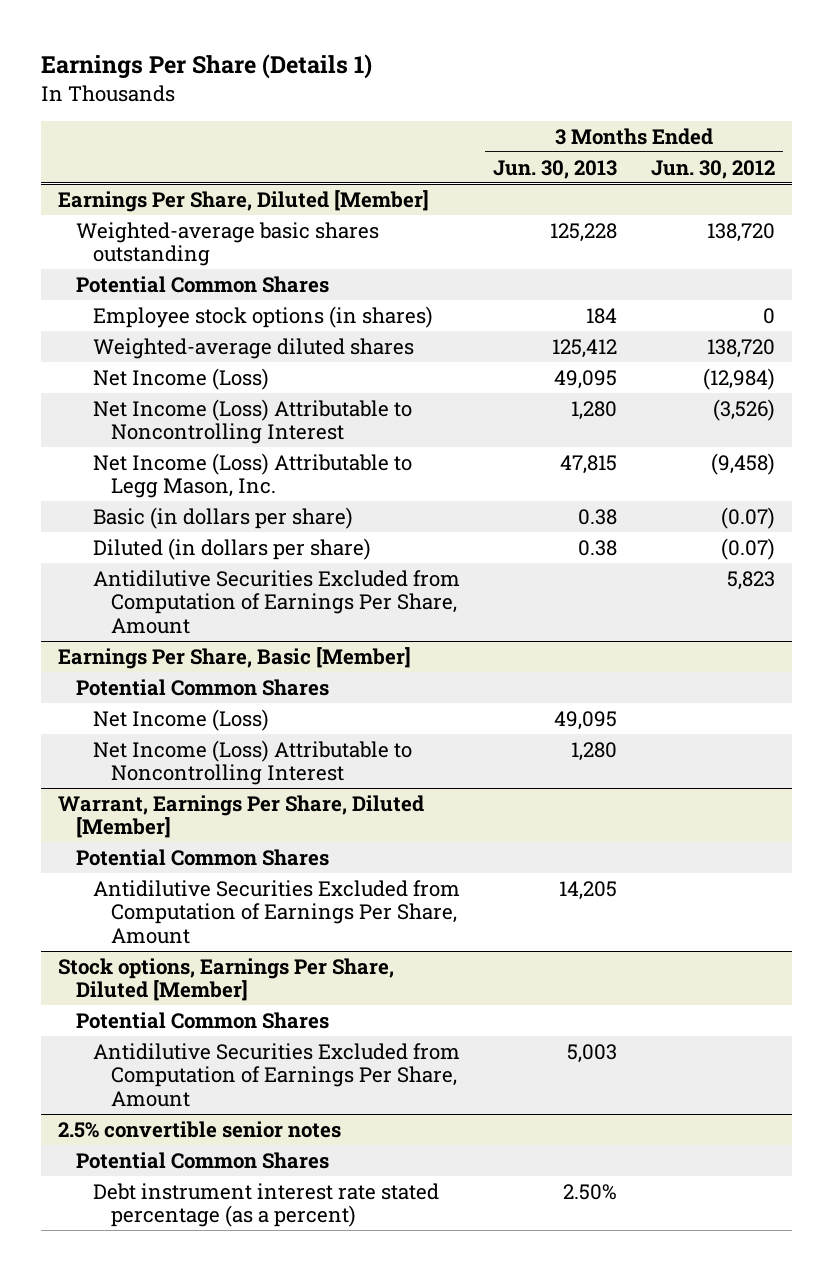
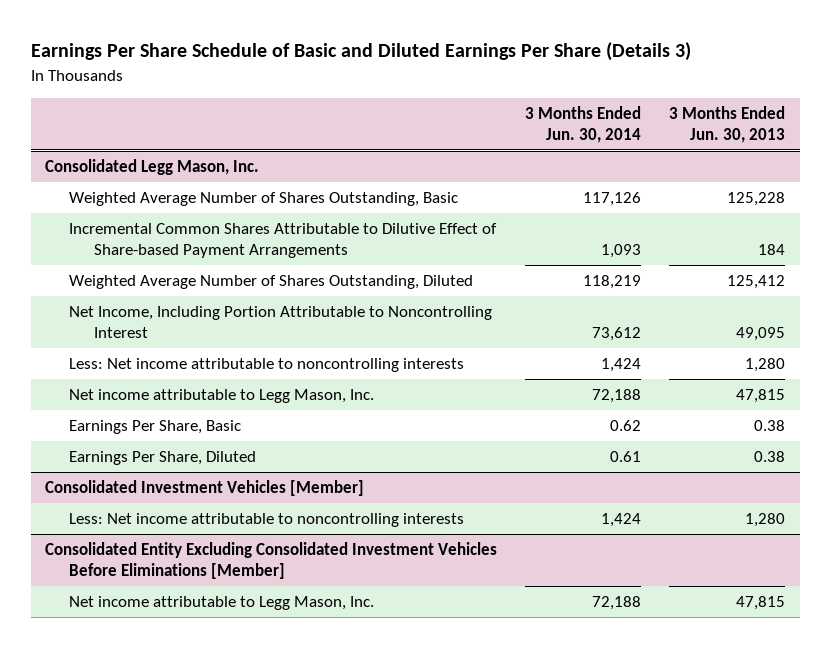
[41,54,373,80] Earnings Per Share (Details 1) -> [30,42,691,62] Earnings Per Share Schedule of Basic and Diluted Earnings Per Share (Details 3)
[650,159,775,179] Jun. 30, 2012 -> none
none -> [525,105,642,144] 3 Months Ended Jun. 30, 2014
[58,189,430,212] Earnings Per Share, Diluted [Member] -> none
[75,275,329,293] Potential Common Shares -> none
[93,569,461,635] Antidilutive Securities Excluded from Computation of Earnings Per Share, Amount -> none
[58,646,412,669] Earnings Per Share, Basic [Member] -> none
[75,678,329,696] Potential Common Shares -> none
[93,708,270,731] Net Income (Loss) -> none
[58,794,425,839] Warrant, Earnings Per Share, Diluted [Member] -> none
[75,848,329,866] Potential Common Shares -> none
[93,879,461,945] Antidilutive Securities Excluded from Computation of Earnings Per Share, Amount -> none
[58,957,395,1002] Stock options, Earnings Per Share, Diluted [Member] -> none
[75,1011,329,1029] Potential Common Shares -> none
[93,1042,461,1108] Antidilutive Securities Excluded from Computation of Earnings Per Share, Amount -> none
[58,1120,342,1138] 2.5% convertible senior notes -> none
[75,1151,329,1169] Potential Common Shares -> none
[93,1182,440,1228] Debt instrument interest rate stated percentage (as a percent) -> none
none -> [44,158,259,175] Consolidated Legg Mason, Inc.
[75,221,379,267] Weighted-average basic shares outstanding -> [69,191,459,206] Weighted Average Number of Shares Outstanding, Basic
[93,305,434,328] Employee stock options (in shares) -> [69,222,498,259] Incremental Common Shares Attributable to Dilutive Effect of Share-based Payment Arrangements
[93,337,415,359] Weighted-average diluted shares -> [69,274,474,289] Weighted Average Number of Shares Outstanding, Diluted
[93,367,270,390] Net Income (Loss) -> [69,305,493,339] Net Income, Including Portion Attributable to Noncontrolling Interest
[93,398,413,445] Net Income (Loss) Attributable to Noncontrolling Interest -> [69,357,465,372] Less: Net income attributable to noncontrolling interests
[93,452,413,499] Net Income (Loss) Attributable to Legg Mason, Inc. -> [69,388,375,403] Net income attributable to Legg Mason, Inc.
[93,506,354,529] Basic (in dollars per share) -> [69,419,242,434] Earnings Per Share, Basic
[93,537,372,560] Diluted (in dollars per share) -> [69,450,257,465] Earnings Per Share, Diluted
none -> [44,479,364,496] Consolidated Investment Vehicles [Member]
[93,739,413,786] Net Income (Loss) Attributable to Noncontrolling Interest -> [69,512,465,527] Less: Net income attributable to noncontrolling interests
none -> [44,541,497,580] Consolidated Entity Excluding Consolidated Investment Vehicles Before Eliminations [Member]
none -> [69,595,375,610] Net income attributable to Legg Mason, Inc.

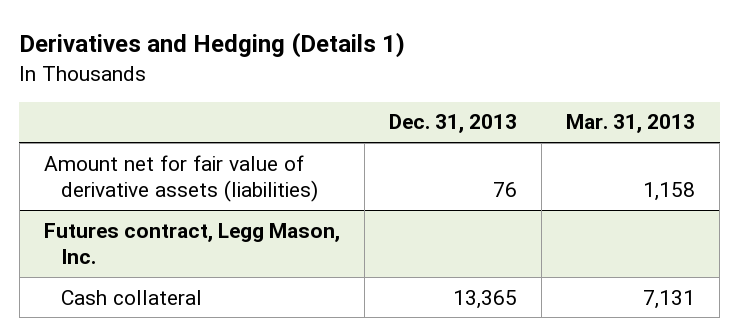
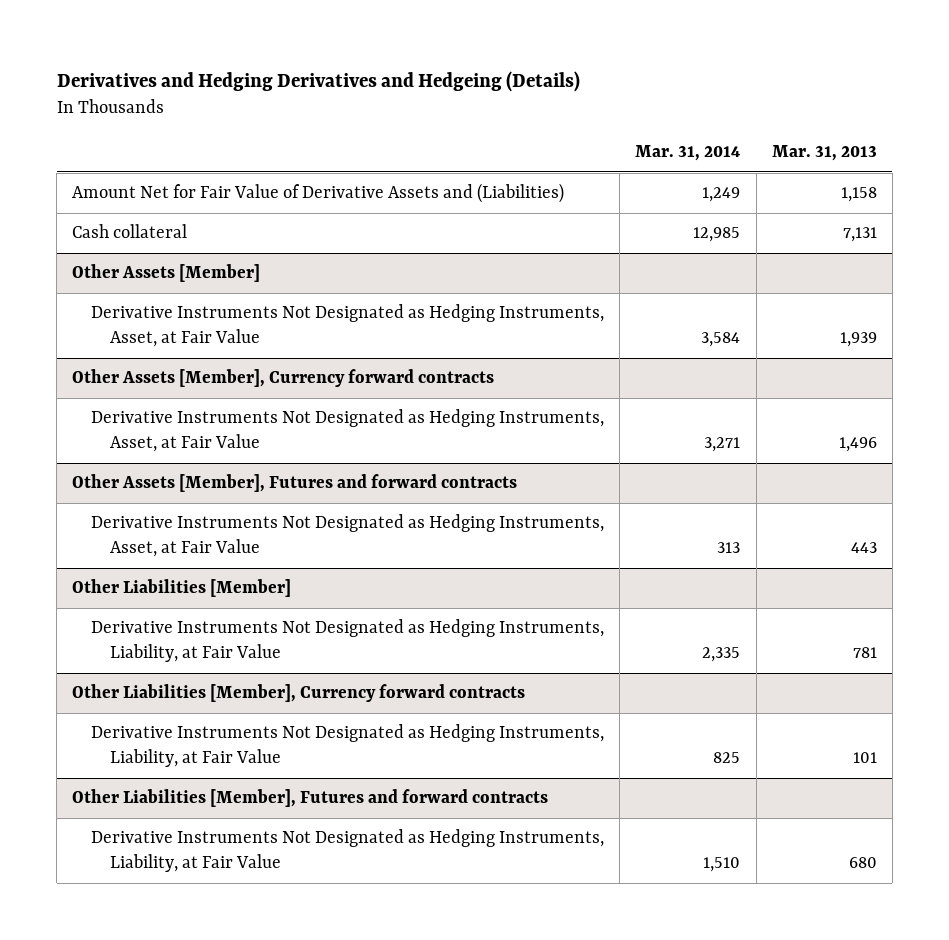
[19,32,406,59] Derivatives and Hedging (Details 1) -> [56,70,580,92] Derivatives and Hedging Derivatives and Hedgeing (Details)
[389,114,518,134] Dec. 31, 2013 -> none
none -> [635,145,741,162] Mar. 31, 2014
[43,222,340,264] Futures contract, Legg Mason, Inc. -> none
[43,154,318,202] Amount net for fair value of derivative assets (liabilities) -> [72,183,565,204] Amount Net for Fair Value of Derivative Assets and (Liabilities)
none -> [72,264,261,283] Other Assets [Member]
none -> [91,304,605,348] Derivative Instruments Not Designated as Hedging Instruments, Asset, at Fair Value
none -> [72,369,495,388] Other Assets [Member], Currency forward contracts
none -> [91,409,605,453] Derivative Instruments Not Designated as Hedging Instruments, Asset, at Fair Value
none -> [72,474,518,493] Other Assets [Member], Futures and forward contracts
none -> [91,514,605,558] Derivative Instruments Not Designated as Hedging Instruments, Asset, at Fair Value
none -> [72,579,292,598] Other Liabilities [Member]
none -> [91,619,605,663] Derivative Instruments Not Designated as Hedging Instruments, Liability, at Fair Value
none -> [72,684,526,703] Other Liabilities [Member], Currency forward contracts
none -> [91,724,605,768] Derivative Instruments Not Designated as Hedging Instruments, Liability, at Fair Value
none -> [72,789,549,808] Other Liabilities [Member], Futures and forward contracts
none -> [91,829,605,873] Derivative Instruments Not Designated as Hedging Instruments, Liability, at Fair Value

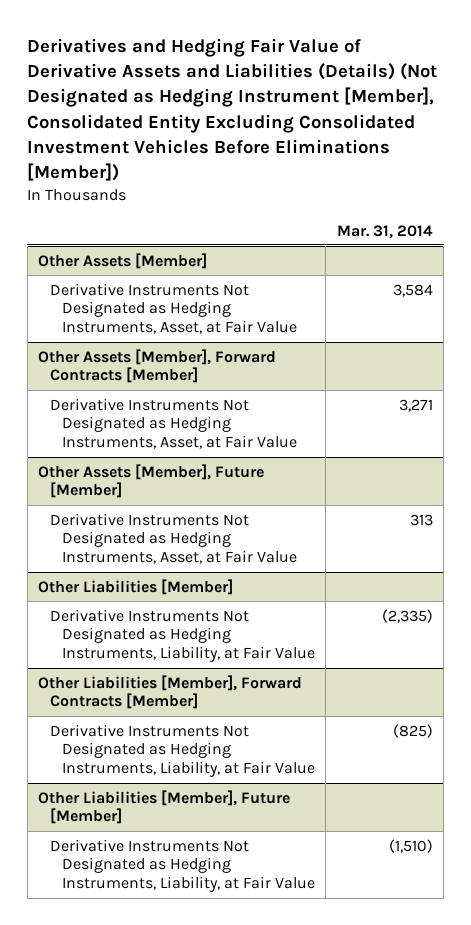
[56,70,580,92] Derivatives and Hedging Derivatives and Hedgeing (Details) -> [27,38,438,181] Derivatives and Hedging Fair Value of Derivative Assets and Liabilities (Details) (Not Designated as Hedging Instrument [Member], Consolidated Entity Excluding Consolidated Investment Vehicles Before Eliminations [Member])
[771,145,877,162] Mar. 31, 2013 -> none
[72,183,565,204] Amount Net for Fair Value of Derivative Assets and (Liabilities) -> none
[72,224,188,239] Cash collateral -> none
[72,369,495,388] Other Assets [Member], Currency forward contracts -> [38,348,277,384] Other Assets [Member], Forward Contracts [Member]
[72,474,518,493] Other Assets [Member], Futures and forward contracts -> none
none -> [38,463,265,499] Other Assets [Member], Future [Member]
[72,789,549,808] Other Liabilities [Member], Futures and forward contracts -> none
[702,647,741,663] 2,335 -> [381,608,433,623] (2,335)
[72,684,526,703] Other Liabilities [Member], Currency forward contracts -> [38,674,303,710] Other Liabilities [Member], Forward Contracts [Member]
[713,752,741,764] 825 -> [392,723,433,738] (825)
none -> [38,789,291,825] Other Liabilities [Member], Future [Member]
[703,857,741,873] 1,510 -> [388,838,433,853] (1,510)

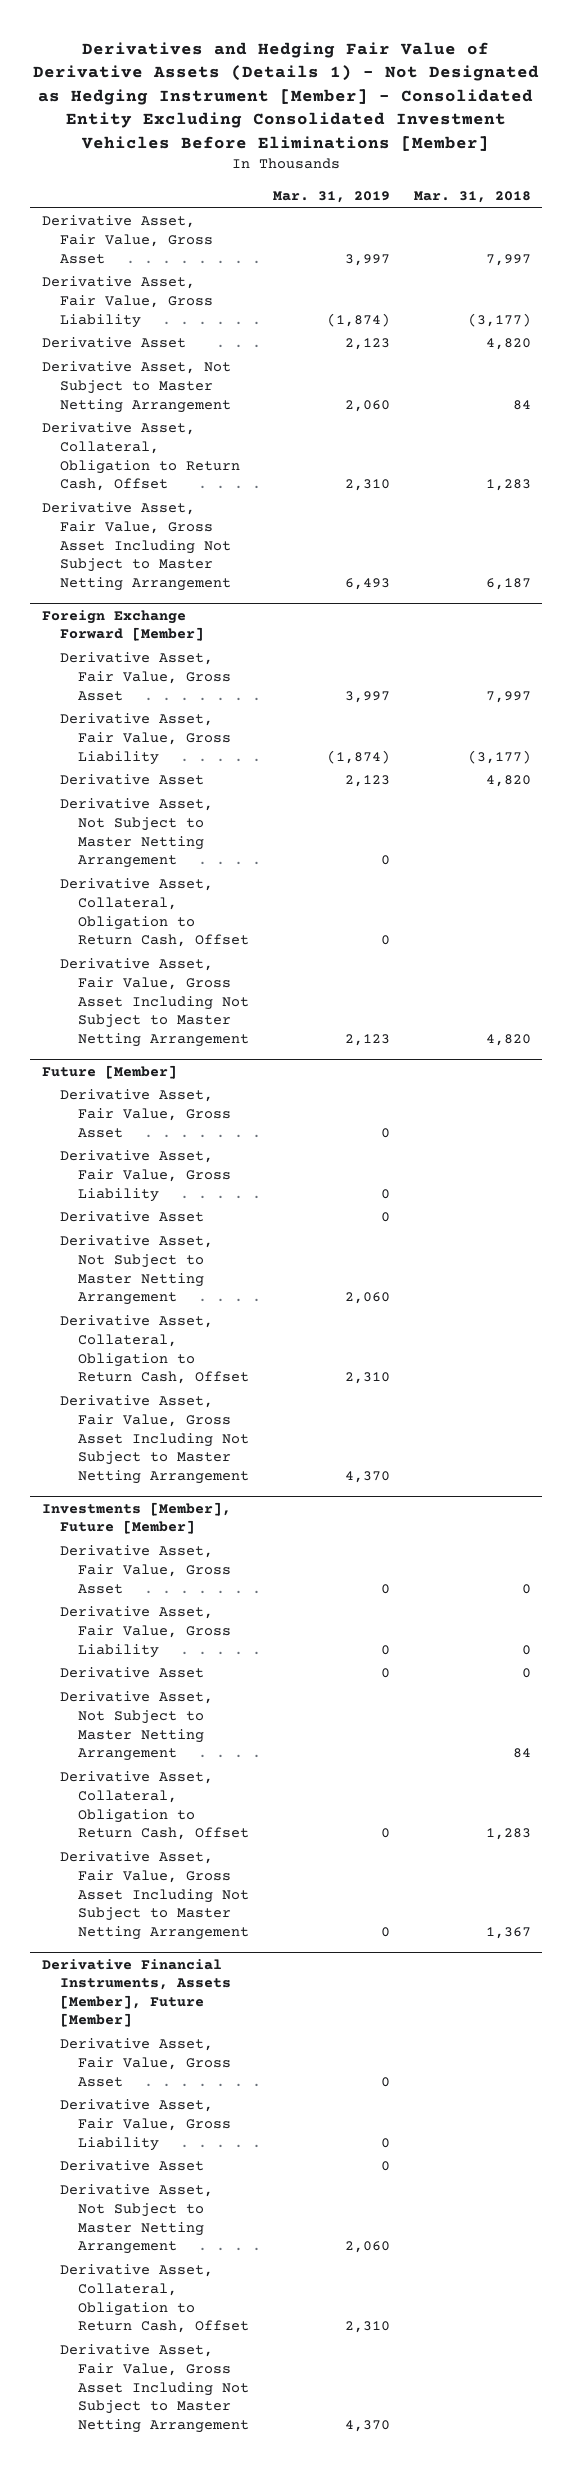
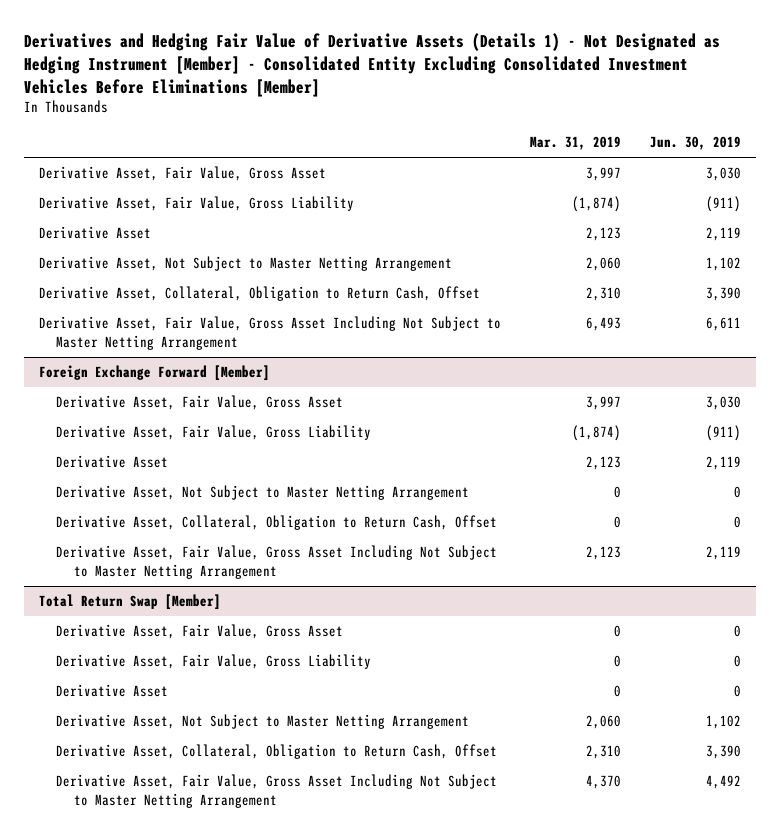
[413,190,531,203] Mar. 31, 2018 -> none
none -> [650,136,742,151] Jun. 30, 2019
[59,1089,231,1138] Derivative Asset, Fair Value, Gross Asset -> none
[59,1150,231,1202] Derivative Asset, Fair Value, Gross Liability -> none
[59,1211,204,1223] Derivative Asset -> none
[59,1235,213,1306] Derivative Asset, Not Subject to Master Netting Arrangement -> none
[59,1315,249,1385] Derivative Asset, Collateral, Obligation to Return Cash, Offset -> none
[59,1395,249,1484] Derivative Asset, Fair Value, Gross Asset Including Not Subject to Master Netting Arrangement -> none
[41,1501,231,1535] Investments [Member], Future [Member] -> none
[59,1545,231,1594] Derivative Asset, Fair Value, Gross Asset -> none
[59,1606,231,1658] Derivative Asset, Fair Value, Gross Liability -> none
[59,1667,204,1679] Derivative Asset -> none
[59,1691,213,1762] Derivative Asset, Not Subject to Master Netting Arrangement -> none
[59,1771,249,1841] Derivative Asset, Collateral, Obligation to Return Cash, Offset -> none
[59,1851,249,1940] Derivative Asset, Fair Value, Gross Asset Including Not Subject to Master Netting Arrangement -> none
[41,1958,231,2028] Derivative Financial Instruments, Assets [Member], Future [Member] -> none
[41,1064,177,1079] Future [Member] -> [38,594,221,611] Total Return Swap [Member]

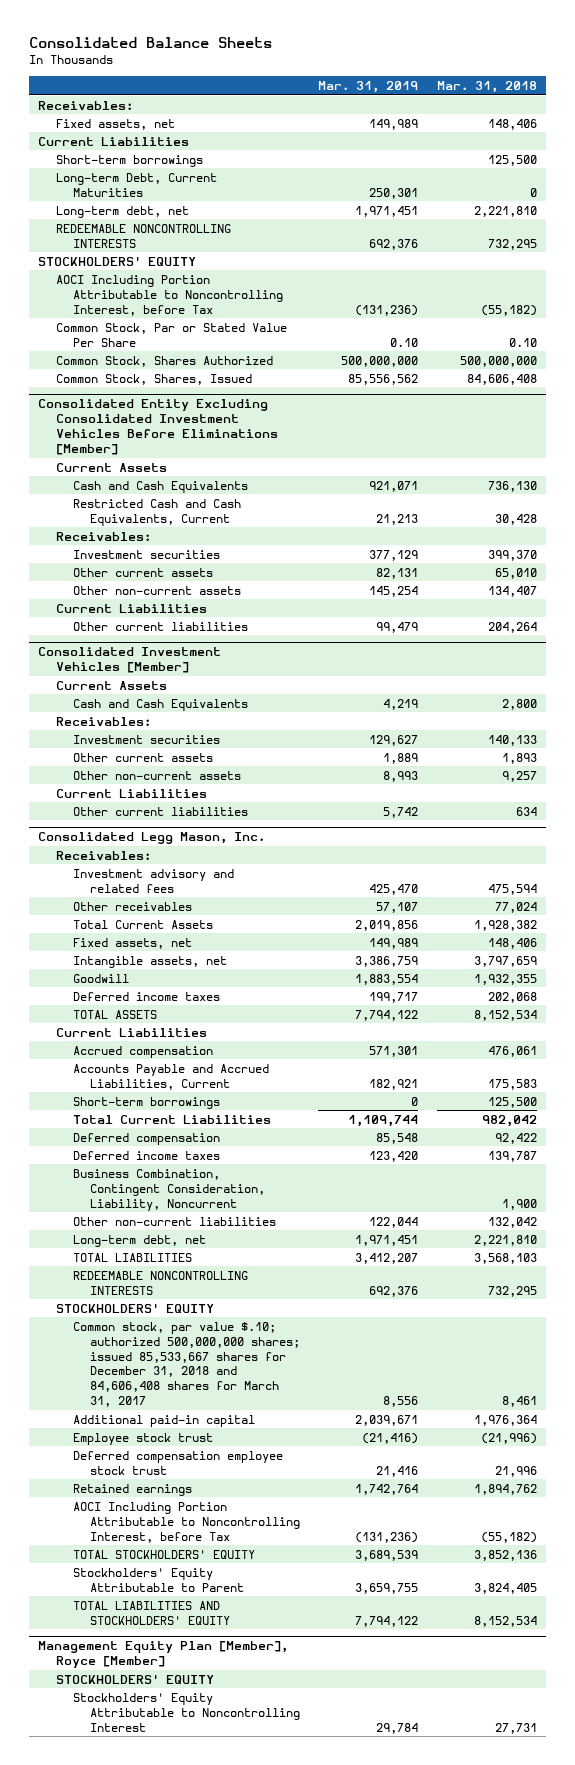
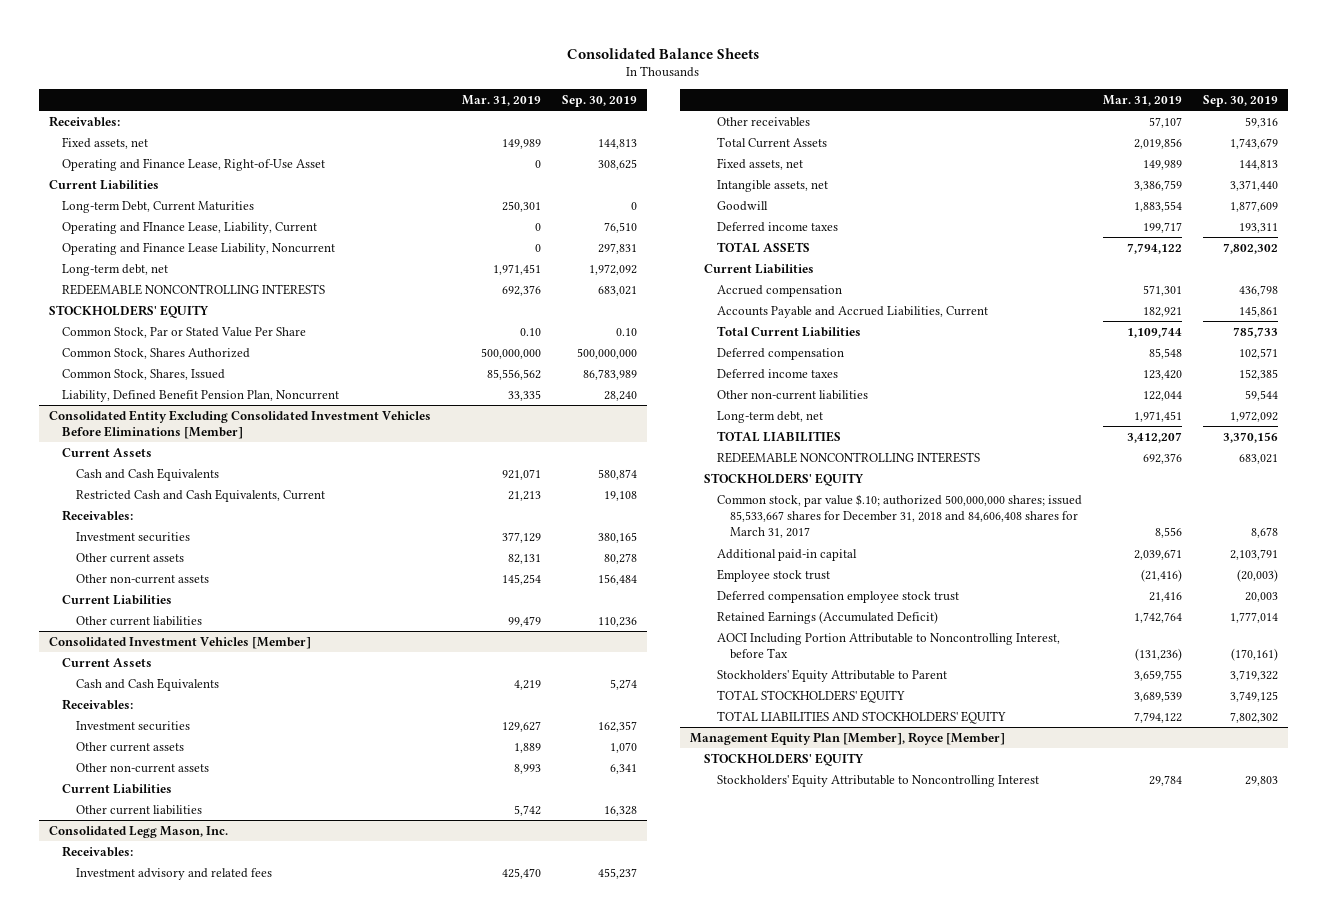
[436,81,537,94] Mar. 31, 2018 -> none
none -> [561,94,637,107] Sep. 30, 2019
none -> [62,157,326,171] Operating and Finance Lease, Right-of-Use Asset
[55,154,203,167] Short-term borrowings -> none
none -> [62,220,318,234] Operating and FInance Lease, Liability, Current
none -> [62,241,336,255] Operating and Finance Lease Liability, Noncurrent
[55,274,284,316] AOCI Including Portion Attributable to Noncontrolling Interest, before Tax -> none
none -> [62,389,340,402] Liability, Defined Benefit Pension Plan, Noncurrent
[73,1096,221,1109] Short-term borrowings -> none
[73,1168,266,1211] Business Combination, Contingent Consideration, Liability, Noncurrent -> none
[73,1483,193,1496] Retained earnings -> [717,610,939,624] Retained Earnings (Accumulated Deficit)
[73,1549,256,1559] TOTAL STOCKHOLDERS' EQUITY -> [717,689,906,703] TOTAL STOCKHOLDERS' EQUITY

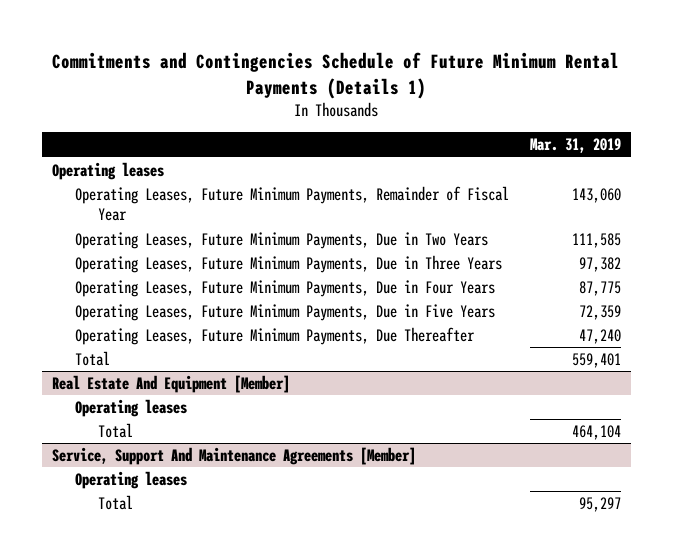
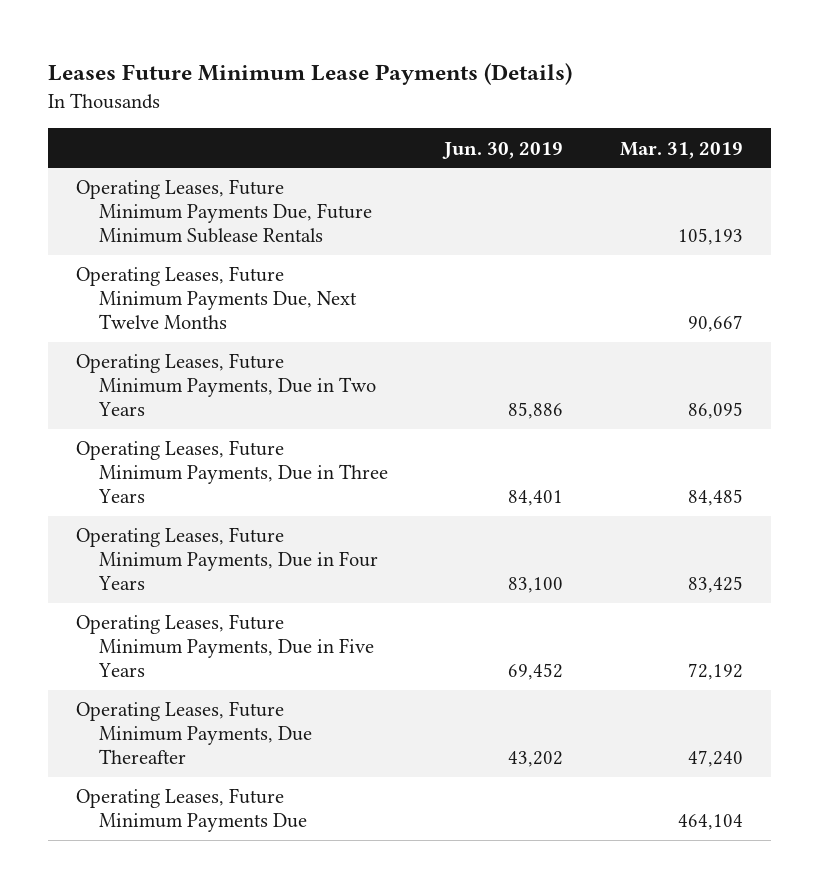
[52,51,620,99] Commitments and Contingencies Schedule of Future Minimum Rental Payments (Details 1) -> [48,63,573,86] Leases Future Minimum Lease Payments (Details)
none -> [442,141,564,159] Jun. 30, 2019
[52,161,165,180] Operating leases -> none
[75,185,510,222] Operating Leases, Future Minimum Payments, Remainder of Fiscal Year -> none
none -> [76,179,372,244] Operating Leases, Future Minimum Payments Due, Future Minimum Sublease Rentals
none -> [76,266,357,330] Operating Leases, Future Minimum Payments Due, Next Twelve Months
[571,232,621,248] 111,585 -> [687,402,743,420] 86,095
[578,256,621,272] 97,382 -> [687,489,743,507] 84,485
[578,280,621,296] 87,775 -> [687,576,743,594] 83,425
[578,304,621,320] 72,359 -> [687,663,743,681] 72,192
[75,350,111,366] Total -> none
[52,374,291,393] Real Estate And Equipment [Member] -> none
[75,398,188,417] Operating leases -> none
[52,446,417,465] Service, Support And Maintenance Agreements [Member] -> none
[75,470,188,489] Operating leases -> none
[97,494,133,510] Total -> none
[97,422,133,438] Total -> [76,788,307,833] Operating Leases, Future Minimum Payments Due

